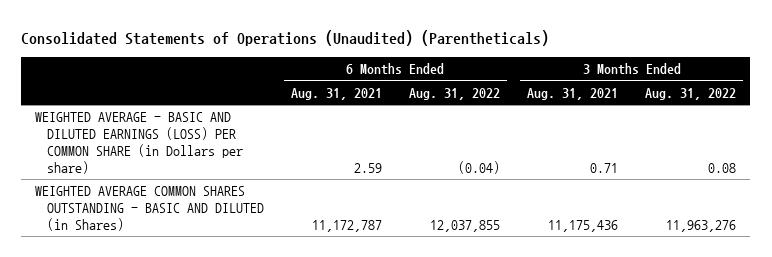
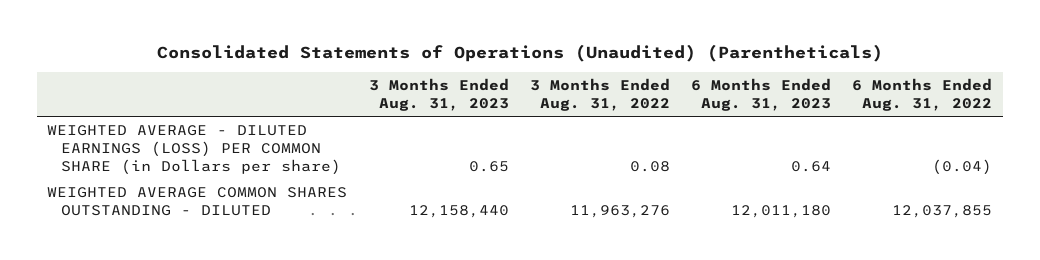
[290,87,382,100] Aug. 31, 2021 -> none
[527,87,619,100] Aug. 31, 2021 -> none
none -> [368,78,509,112] 3 Months Ended Aug. 31, 2023
none -> [690,78,831,112] 6 Months Ended Aug. 31, 2023
[35,112,243,175] WEIGHTED AVERAGE - BASIC AND DILUTED EARNINGS (LOSS) PER COMMON SHARE (in Dollars per share) -> [47,124,341,175] WEIGHTED AVERAGE - DILUTED EARNINGS (LOSS) PER COMMON SHARE (in Dollars per share)
[35,186,264,232] WEIGHTED AVERAGE COMMON SHARES OUTSTANDING - BASIC AND DILUTED (in Shares) -> [47,186,348,216] WEIGHTED AVERAGE COMMON SHARES OUTSTANDING - DILUTED

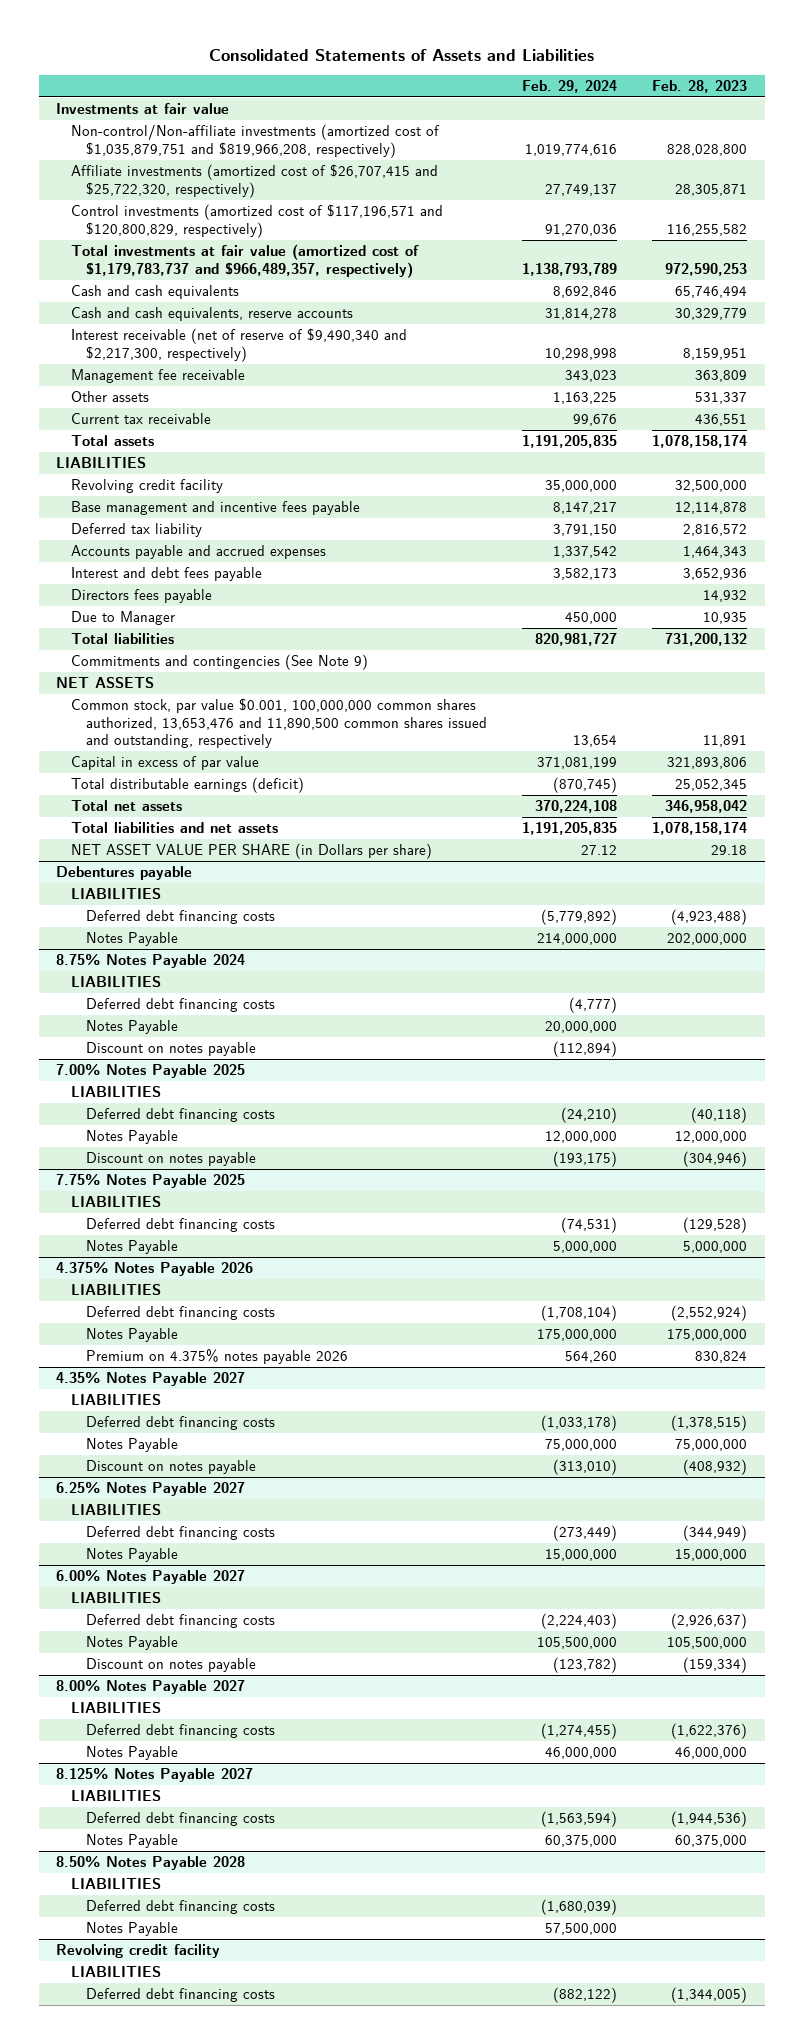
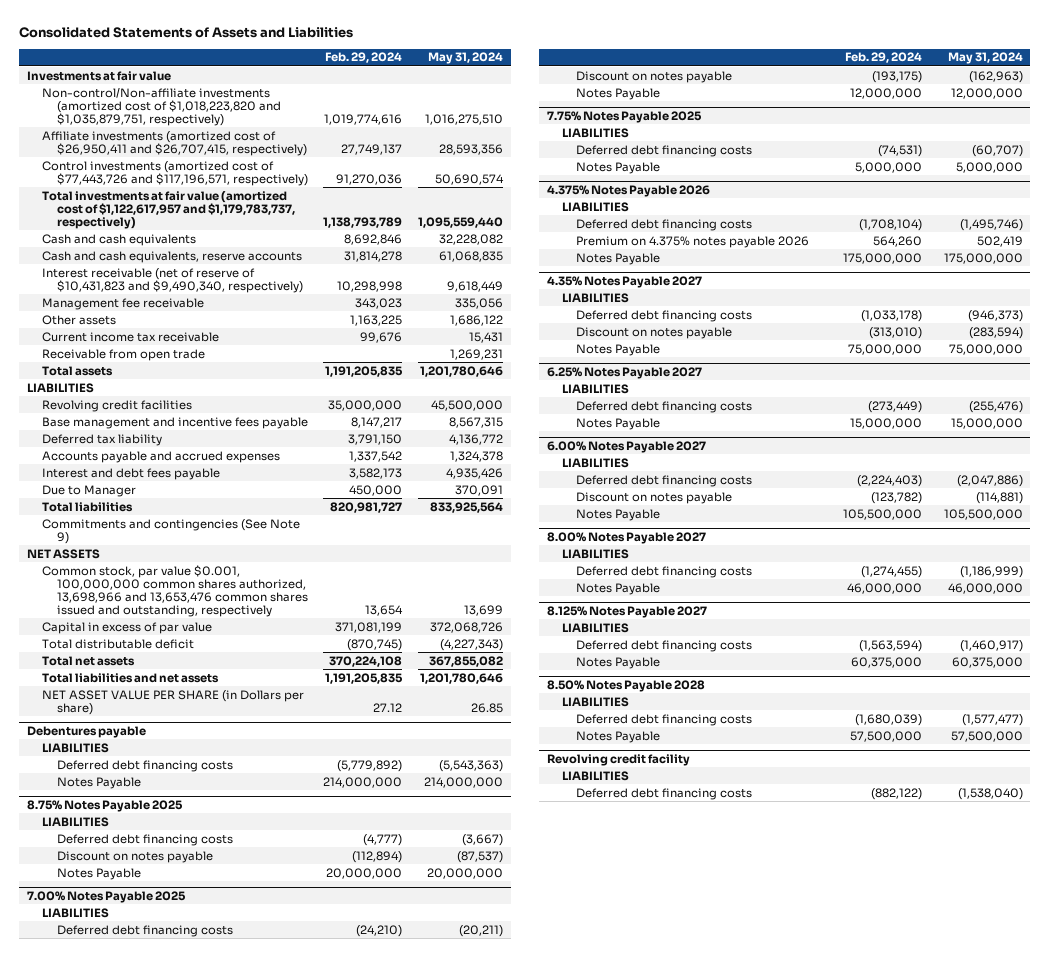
[652,79,748,93] Feb. 28, 2023 -> none
none -> [427,52,503,65] May 31, 2024
[71,124,441,158] Non-control/Non-affiliate investments (amortized cost of $1,035,879,751 and $819,966,208, respectively) -> [41,87,281,127] Non-control/Non-affiliate investments (amortized cost of $1,018,223,820 and $1,035,879,751, respectively)
[71,164,439,198] Affiliate investments (amortized cost of $26,707,415 and $25,722,320, respectively) -> [41,130,307,156] Affiliate investments (amortized cost of $26,950,411 and $26,707,415, respectively)
[71,204,444,238] Control investments (amortized cost of $117,196,571 and $120,800,829, respectively) -> [41,160,308,186] Control investments (amortized cost of $77,443,726 and $117,196,571, respectively)
[71,244,420,278] Total investments at fair value (amortized cost of $1,179,783,737 and $966,489,357, respectively) -> [41,190,295,230] Total investments at fair value (amortized cost of $1,122,617,957 and $1,179,783,737, respectively)
[71,328,408,362] Interest receivable (net of reserve of $9,490,340 and $2,217,300, respectively) -> [41,267,303,293] Interest receivable (net of reserve of $10,431,823 and $9,490,340, respectively)
[71,413,212,425] Current tax receivable -> [41,331,219,342] Current income tax receivable
none -> [41,348,205,361] Receivable from open trade
[71,479,224,494] Revolving credit facility -> [41,399,192,412] Revolving credit facilities
[71,589,213,604] Directors fees payable -> none
[71,698,487,749] Common stock, par value $0.001, 100,000,000 common shares authorized, 13,653,476 and 11,890,500 common shares issued and outstanding, respectively -> [41,564,308,618] Common stock, par value $0.001, 100,000,000 common shares authorized, 13,698,966 and 13,653,476 common shares issued and outstanding, respectively
[71,777,305,794] Total distributable earnings (deficit) -> [41,638,194,649] Total distributable deficit
[56,954,246,969] 8.75% Notes Payable 2024 -> [27,800,184,813] 8.75% Notes Payable 2025
[85,1020,178,1035] Notes Payable -> none
none -> [56,867,141,880] Notes Payable
[85,1130,178,1145] Notes Payable -> [576,87,661,100] Notes Payable
[85,1328,178,1343] Notes Payable -> [576,252,661,265] Notes Payable
[85,1438,178,1453] Notes Payable -> [576,343,661,356] Notes Payable
[85,1636,178,1651] Notes Payable -> [576,508,661,521] Notes Payable

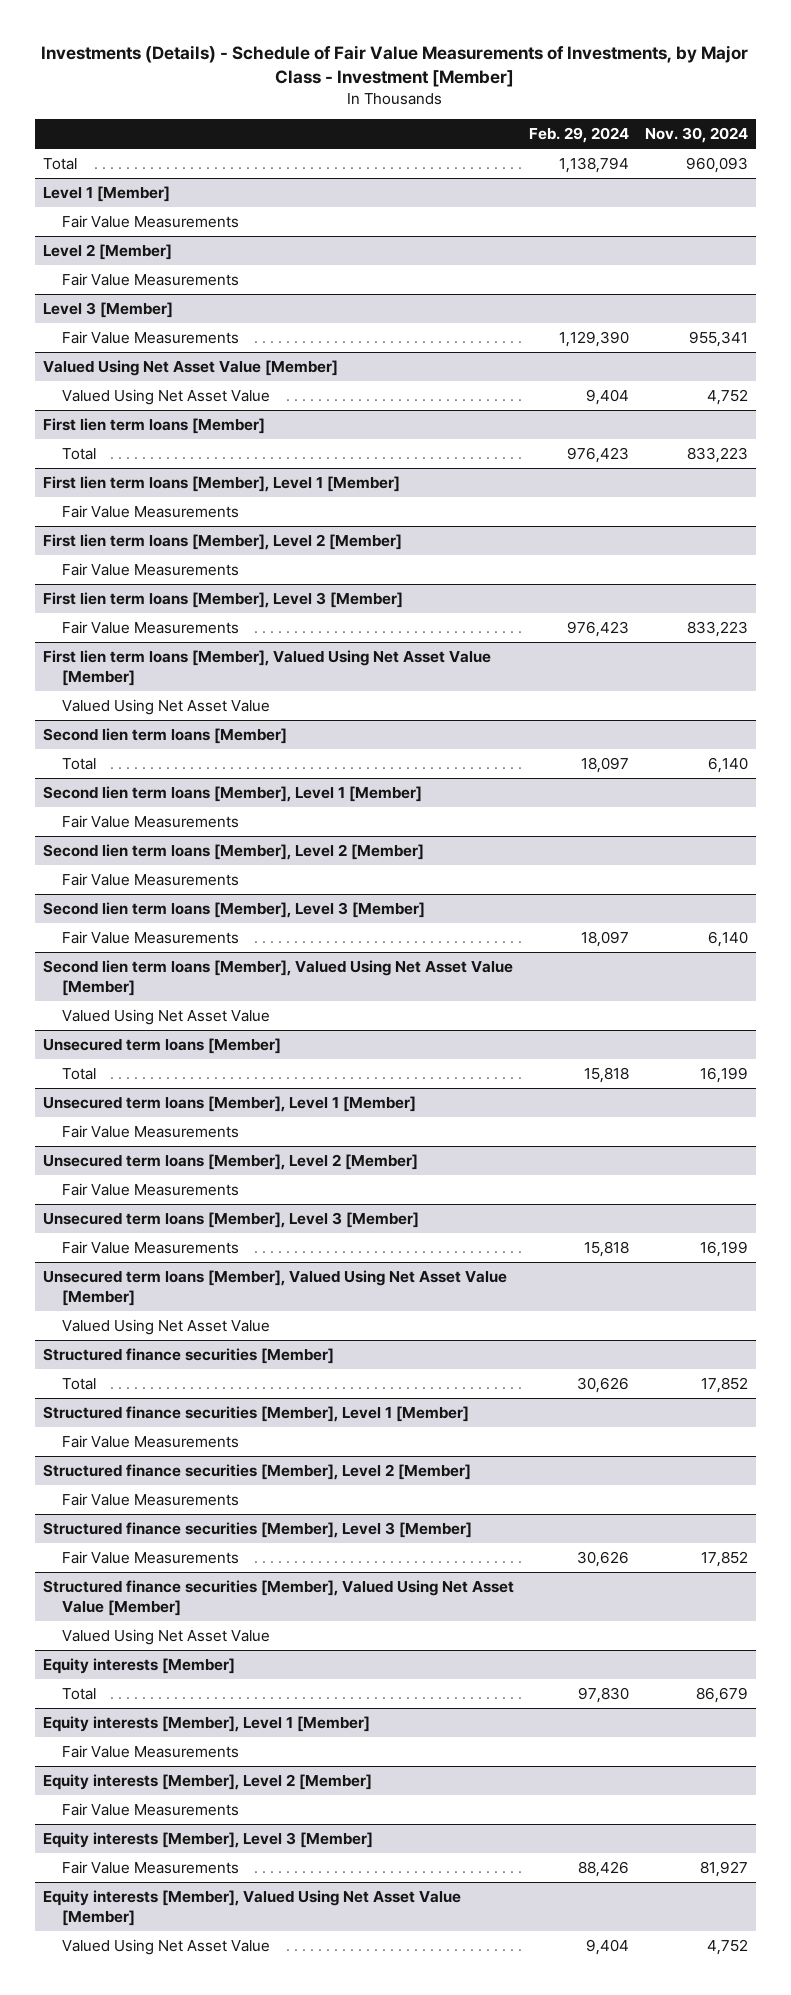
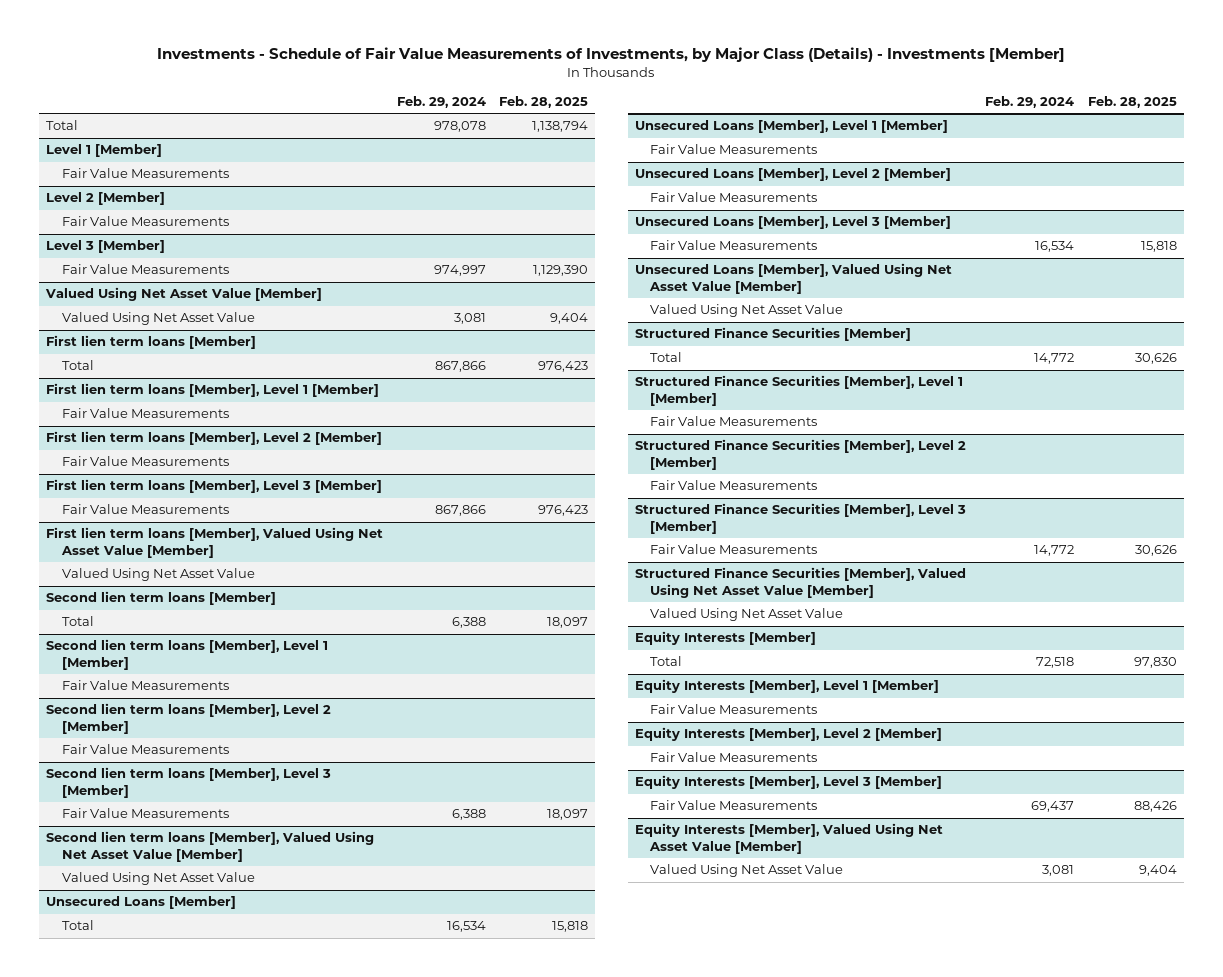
[41,44,749,87] Investments (Details) - Schedule of Fair Value Measurements of Investments, by Major Class - Investment [Member] -> [157,47,1066,63] Investments - Schedule of Fair Value Measurements of Investments, by Major Class (Details) - Investments [Member]
[644,127,748,144] Nov. 30, 2024 -> none
none -> [499,96,589,109] Feb. 28, 2025
[559,157,630,174] 1,138,794 -> [433,121,486,133] 978,078
[559,331,630,348] 1,129,390 -> [433,265,486,277] 974,997
[586,389,630,406] 9,404 -> [453,313,486,325] 3,081
[567,447,630,464] 976,423 -> [434,361,486,373] 867,866
[567,621,630,638] 976,423 -> [434,505,486,517] 867,866
[581,757,630,774] 18,097 -> [451,617,486,629] 6,388
[581,931,630,948] 18,097 -> [451,809,486,821] 6,388
[42,1038,281,1055] Unsecured term loans [Member] -> [45,896,236,910] Unsecured Loans [Member]
[584,1067,630,1084] 15,818 -> [446,921,486,933] 16,534
[42,1096,416,1113] Unsecured term loans [Member], Level 1 [Member] -> [634,120,948,134] Unsecured Loans [Member], Level 1 [Member]
[42,1154,418,1171] Unsecured term loans [Member], Level 2 [Member] -> [634,168,951,182] Unsecured Loans [Member], Level 2 [Member]
[42,1212,419,1229] Unsecured term loans [Member], Level 3 [Member] -> [634,216,951,230] Unsecured Loans [Member], Level 3 [Member]
[584,1241,630,1258] 15,818 -> [1035,241,1075,253] 16,534
[42,1270,507,1306] Unsecured term loans [Member], Valued Using Net Asset Value [Member] -> [634,263,952,294] Unsecured Loans [Member], Valued Using Net Asset Value [Member]
[42,1348,334,1365] Structured finance securities [Member] -> [634,327,911,342] Structured Finance Securities [Member]
[577,1377,630,1394] 30,626 -> [1034,353,1075,365] 14,772
[42,1406,469,1423] Structured finance securities [Member], Level 1 [Member] -> [634,375,963,406] Structured Finance Securities [Member], Level 1 [Member]
[42,1464,471,1481] Structured finance securities [Member], Level 2 [Member] -> [634,439,966,470] Structured Finance Securities [Member], Level 2 [Member]
[42,1522,472,1539] Structured finance securities [Member], Level 3 [Member] -> [634,503,966,534] Structured Finance Securities [Member], Level 3 [Member]
[577,1551,630,1568] 30,626 -> [1034,545,1075,557] 14,772
[42,1580,514,1616] Structured finance securities [Member], Valued Using Net Asset Value [Member] -> [634,567,966,598] Structured Finance Securities [Member], Valued Using Net Asset Value [Member]
[42,1658,235,1675] Equity interests [Member] -> [634,631,816,646] Equity Interests [Member]
[578,1687,630,1704] 97,830 -> [1036,657,1075,669] 72,518
[42,1716,370,1733] Equity interests [Member], Level 1 [Member] -> [634,679,939,694] Equity Interests [Member], Level 1 [Member]
[42,1774,372,1791] Equity interests [Member], Level 2 [Member] -> [634,727,942,742] Equity Interests [Member], Level 2 [Member]
[42,1832,373,1849] Equity interests [Member], Level 3 [Member] -> [634,775,942,790] Equity Interests [Member], Level 3 [Member]
[578,1861,630,1878] 88,426 -> [1031,801,1075,813] 69,437
[42,1890,461,1926] Equity interests [Member], Valued Using Net Asset Value [Member] -> [634,823,943,854] Equity Interests [Member], Valued Using Net Asset Value [Member]
[586,1939,630,1956] 9,404 -> [1042,865,1075,877] 3,081

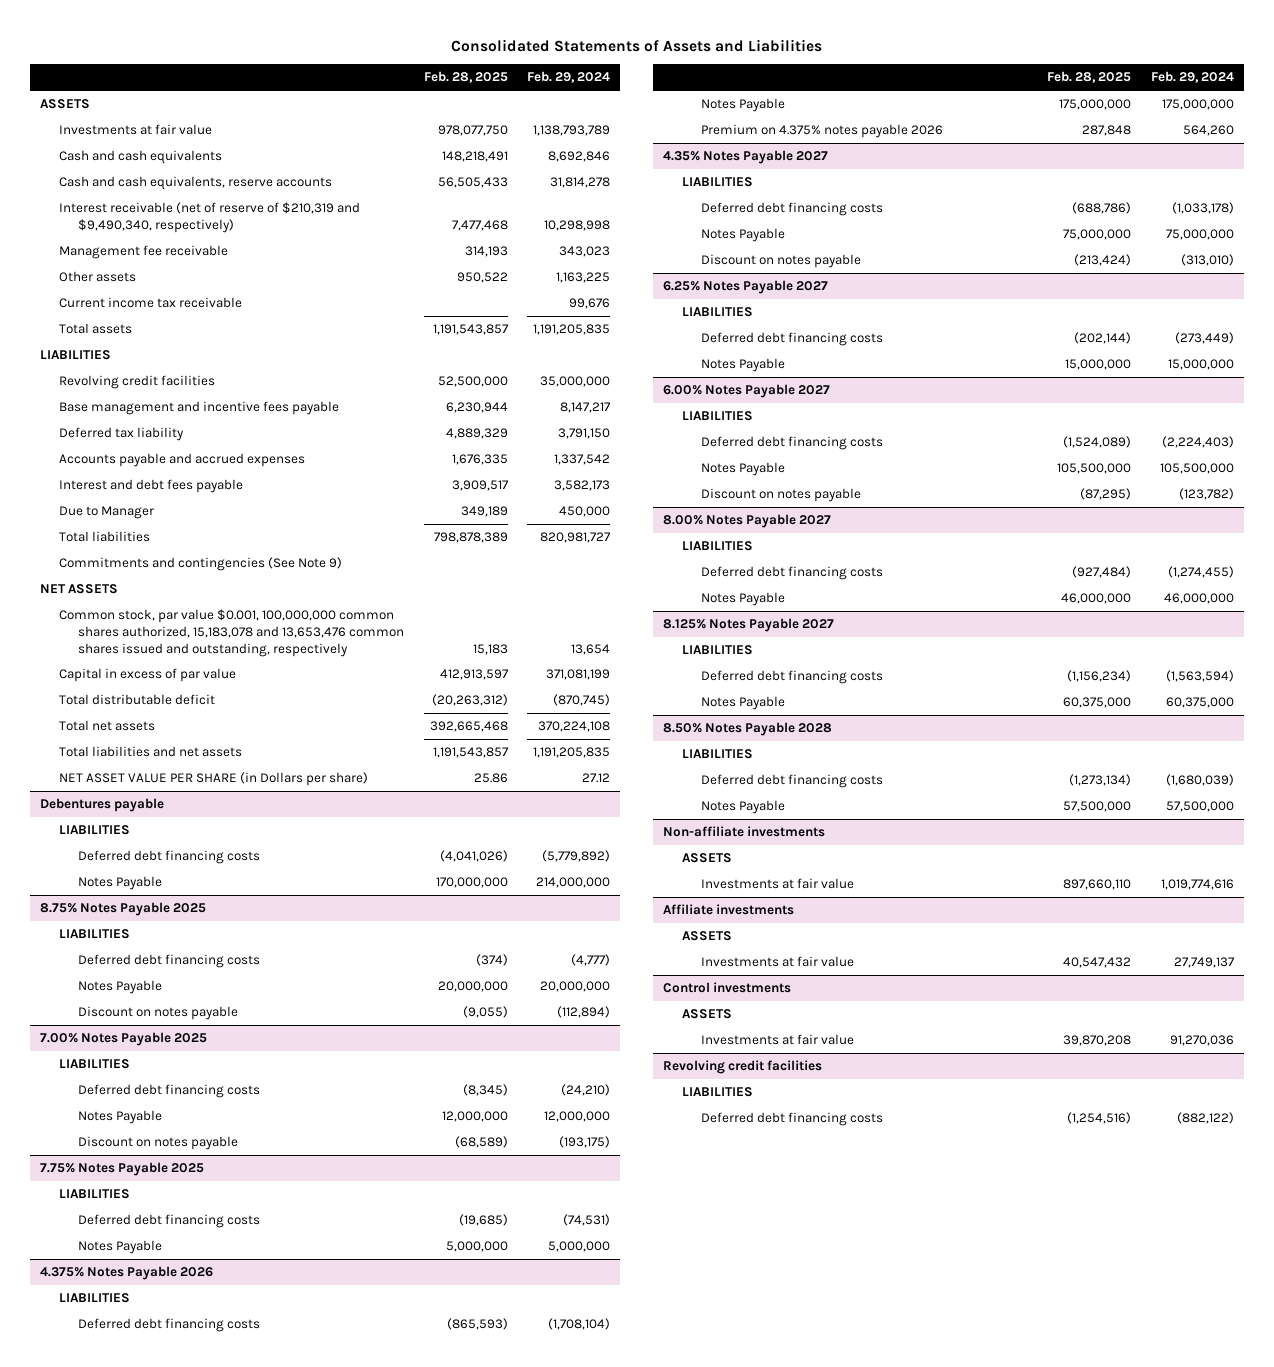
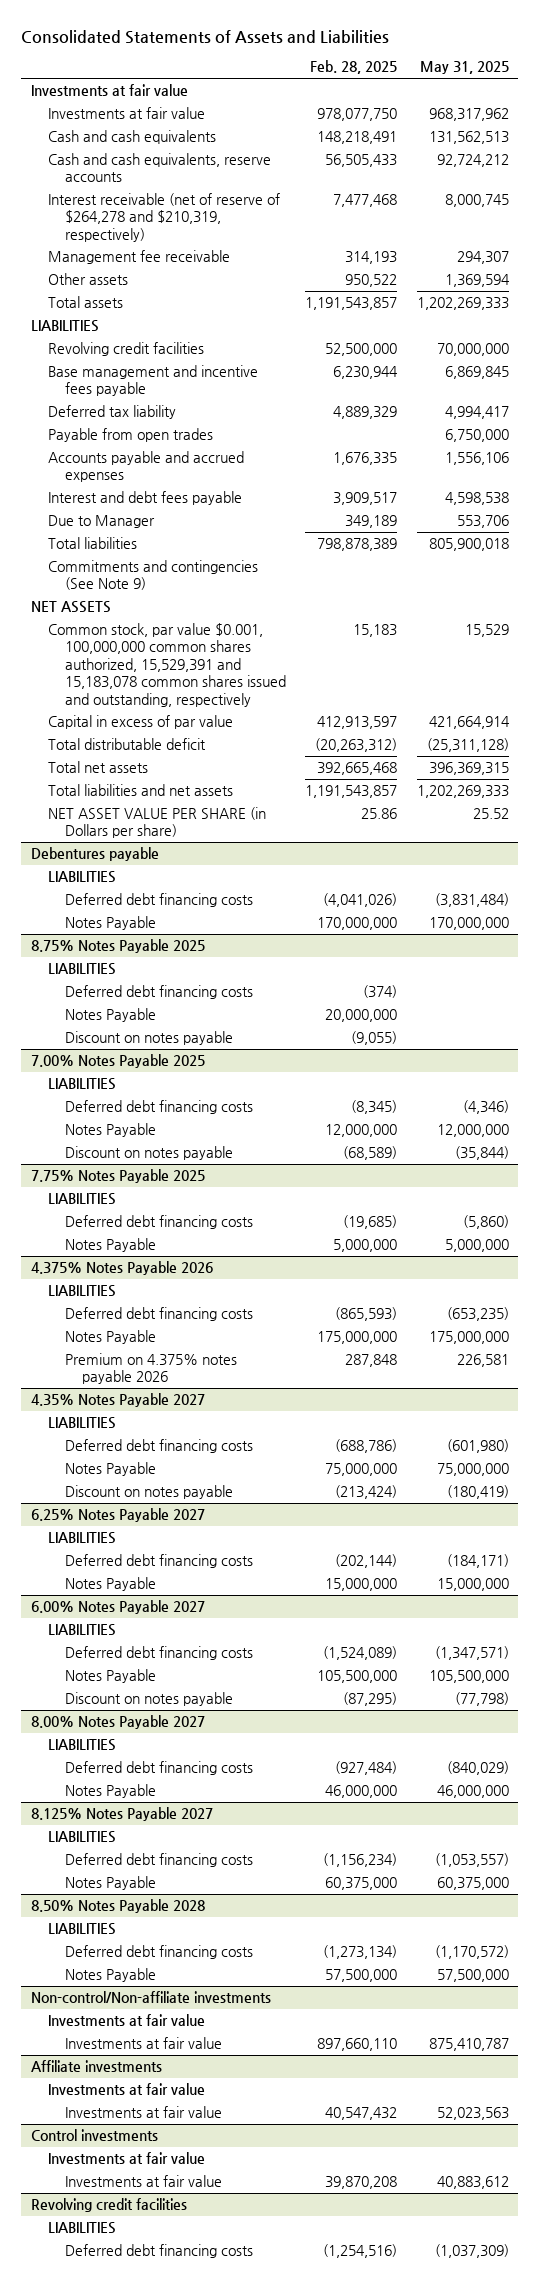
[527,71,611,84] Feb. 29, 2024 -> none
none -> [419,61,509,75] May 31, 2025
[39,99,90,110] ASSETS -> none
none -> [30,84,188,97] Investments at fair value
[58,202,360,233] Interest receivable (net of reserve of $210,319 and $9,490,340, respectively) -> [47,193,280,242] Interest receivable (net of reserve of $264,278 and $210,319, respectively)
[58,297,242,309] Current income tax receivable -> none
none -> [47,428,213,443] Payable from open trades
[58,609,405,657] Common stock, par value $0.001, 100,000,000 common shares authorized, 15,183,078 and 13,653,476 common shares issued and outstanding, respectively -> [47,623,287,707] Common stock, par value $0.001, 100,000,000 common shares authorized, 15,529,391 and 15,183,078 common shares issued and outstanding, respectively
[682,853,733,864] ASSETS -> none
[663,826,826,838] Non-affiliate investments -> [30,1991,271,2004] Non-control/Non-affiliate investments
none -> [47,2014,205,2027] Investments at fair value
[682,931,733,942] ASSETS -> none
none -> [47,2083,205,2096] Investments at fair value
[682,1009,733,1020] ASSETS -> none
none -> [47,2152,205,2165] Investments at fair value

